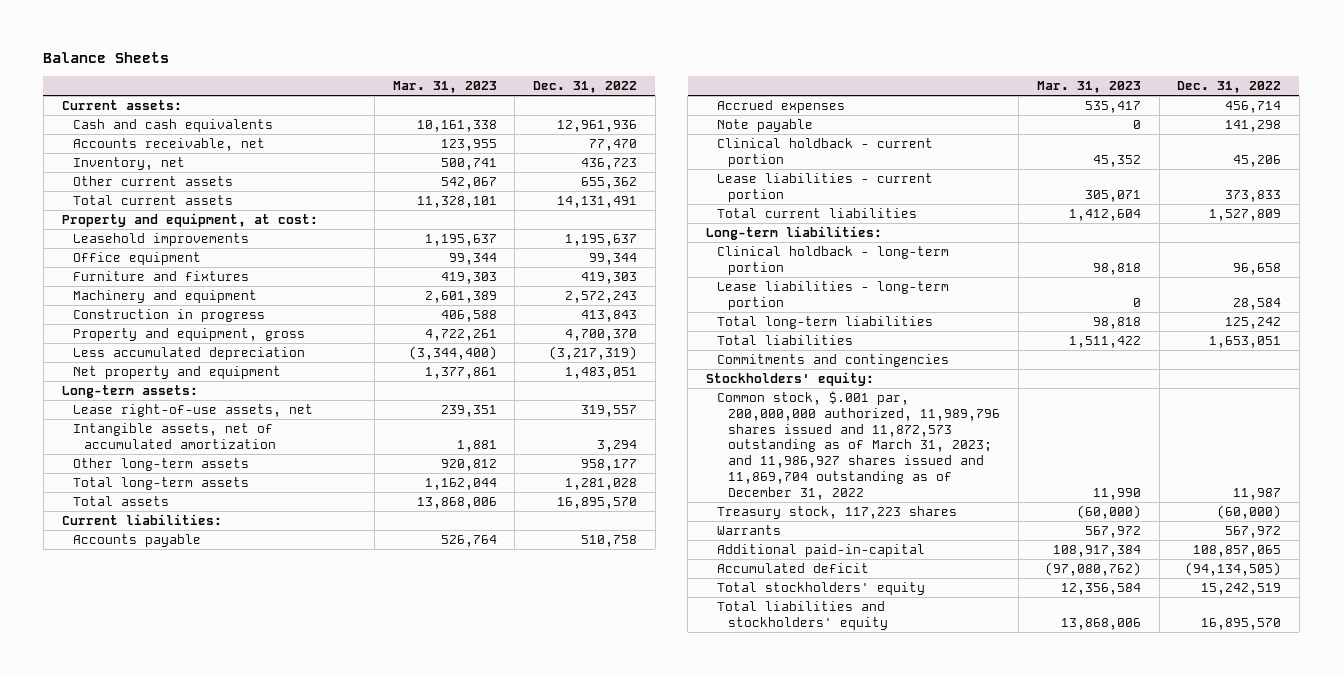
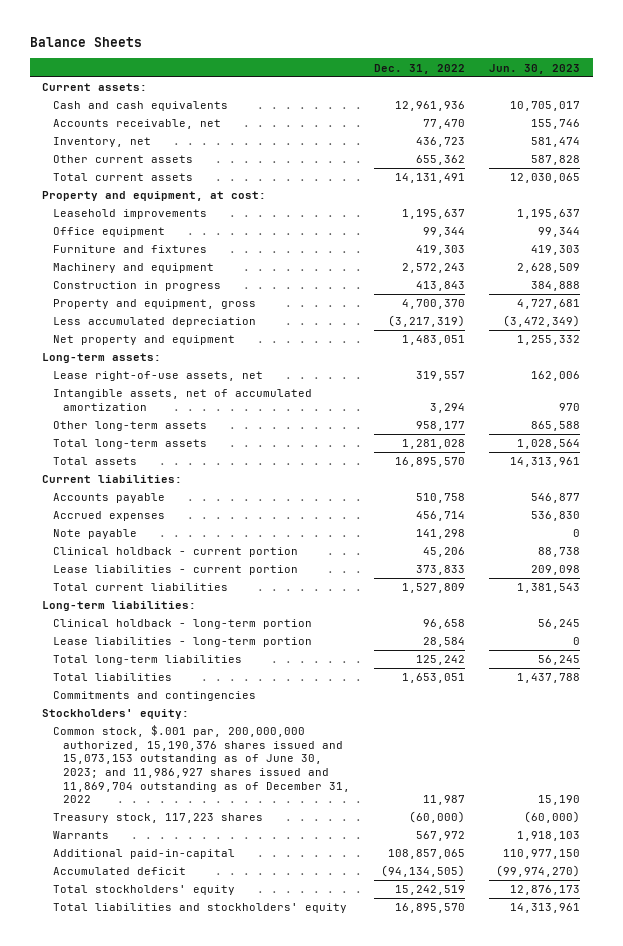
[392,81,497,94] Mar. 31, 2023 -> none
none -> [489,63,581,74] Jun. 30, 2023
[717,391,1001,500] Common stock, $.001 par, 200,000,000 authorized, 11,989,796 shares issued and 11,872,573 outstanding as of March 31, 2023; and 11,986,927 shares issued and 11,869,704 outstanding as of December 31, 2022 -> [52,725,350,804] Common stock, $.001 par, 200,000,000 authorized, 15,190,376 shares issued and 15,073,153 outstanding as of June 30, 2023; and 11,986,927 shares issued and 11,869,704 outstanding as of December 31, 2022

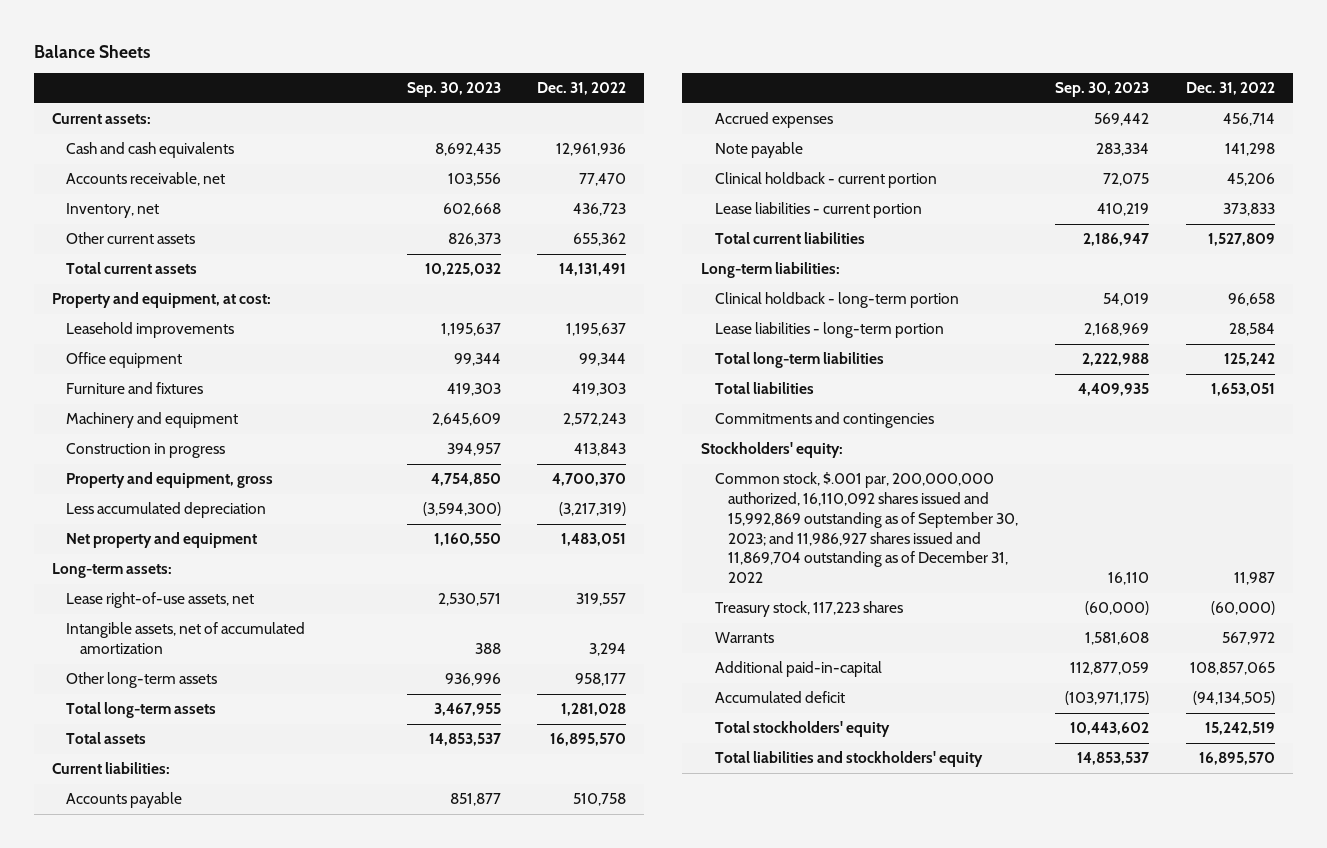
[489,63,581,74] Jun. 30, 2023 -> none
none -> [406,82,501,98] Sep. 30, 2023
[52,725,350,804] Common stock, $.001 par, 200,000,000 authorized, 15,190,376 shares issued and 15,073,153 outstanding as of June 30, 2023; and 11,986,927 shares issued and 11,869,704 outstanding as of December 31, 2022 -> [714,472,1019,584] Common stock, $.001 par, 200,000,000 authorized, 16,110,092 shares issued and 15,992,869 outstanding as of September 30, 2023; and 11,986,927 shares issued and 11,869,704 outstanding as of December 31, 2022

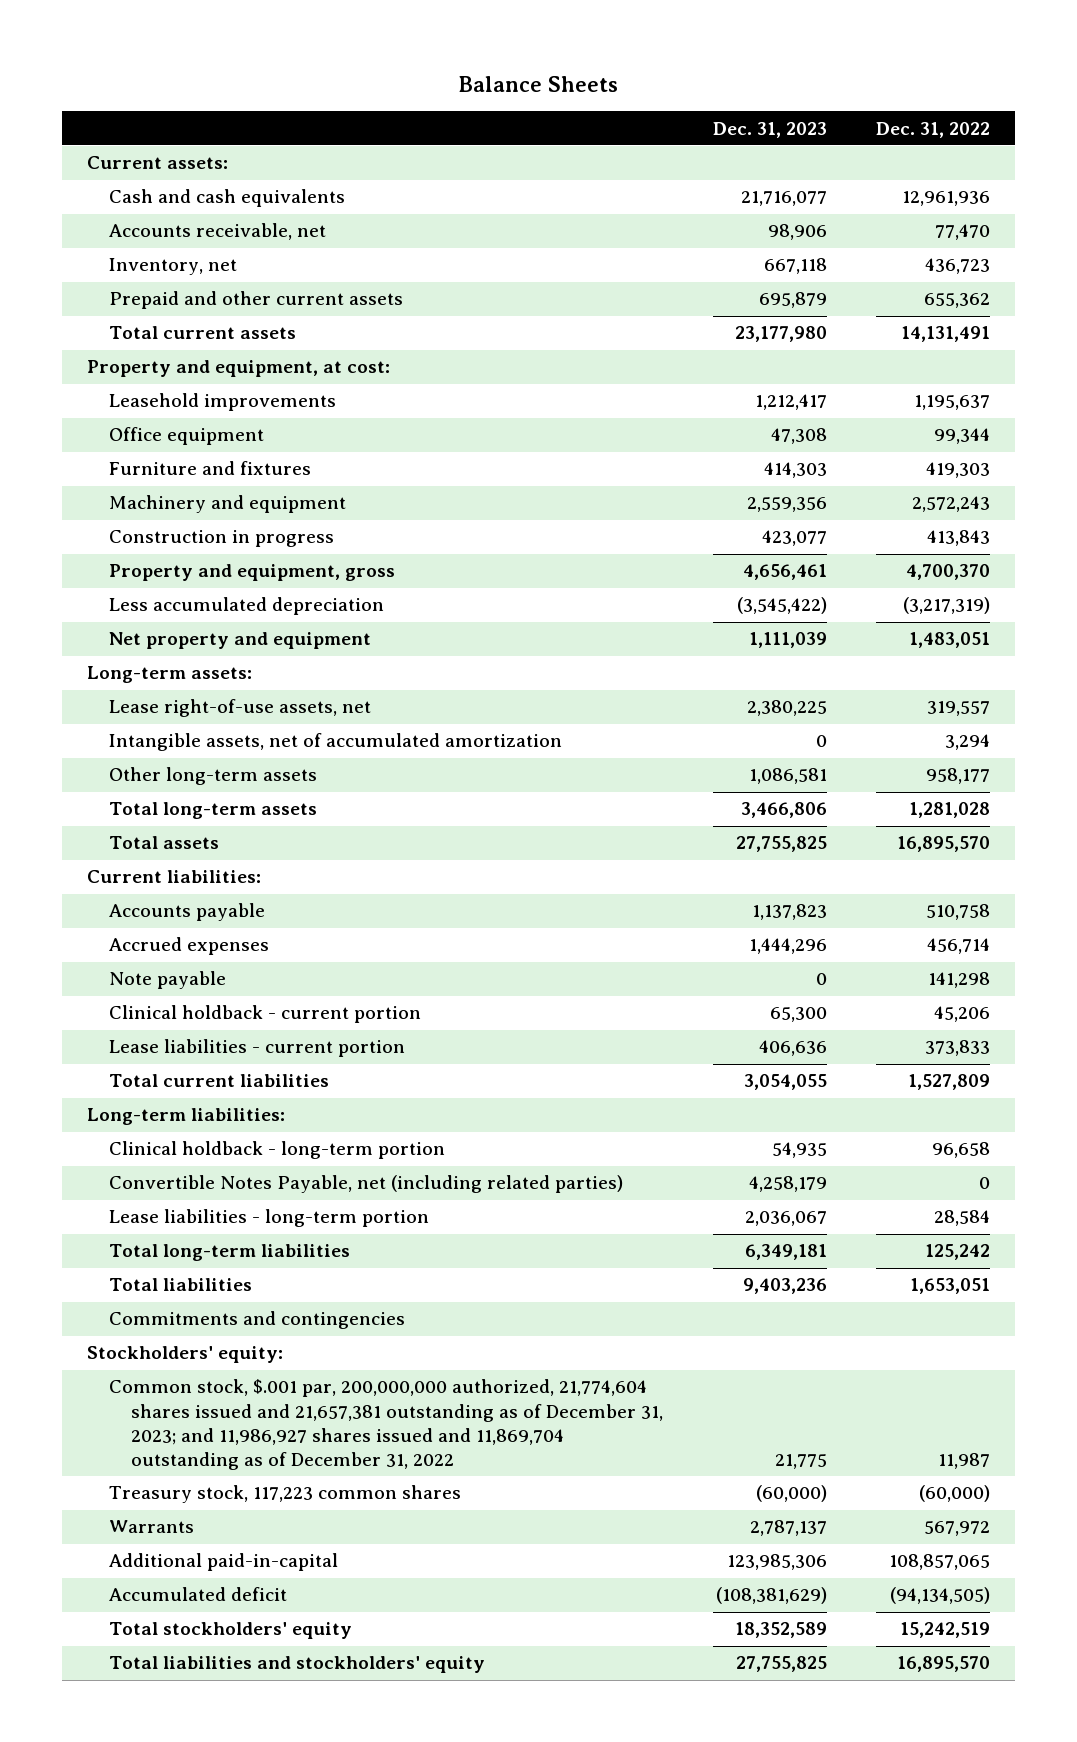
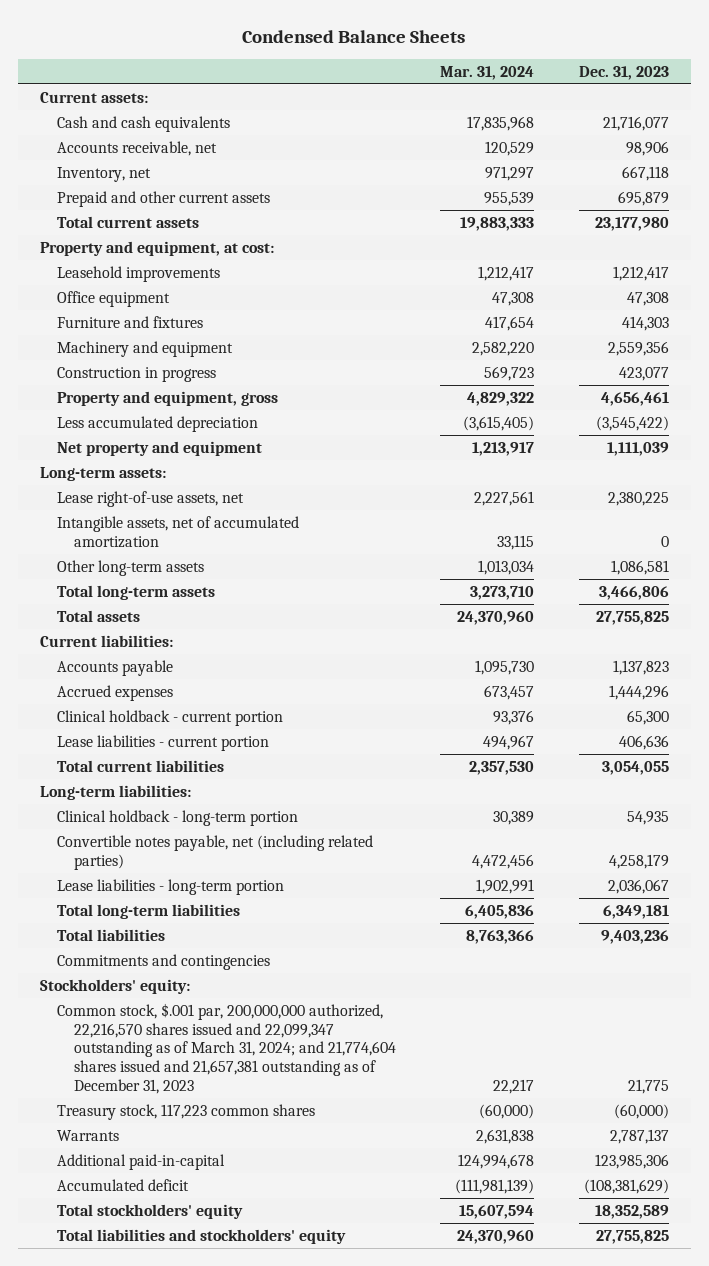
[458,76,619,93] Balance Sheets -> [242,29,466,43] Condensed Balance Sheets
[876,121,991,138] Dec. 31, 2022 -> none
none -> [440,65,535,80] Mar. 31, 2024
[109,971,227,990] Note payable -> none
[109,1175,624,1194] Convertible Notes Payable, net (including related parties) -> [57,835,374,870] Convertible notes payable, net (including related parties)
[109,1379,664,1470] Common stock, $.001 par, 200,000,000 authorized, 21,774,604 shares issued and 21,657,381 outstanding as of December 31, 2023; and 11,986,927 shares issued and 11,869,704 outstanding as of December 31, 2022 -> [57,1003,397,1094] Common stock, $.001 par, 200,000,000 authorized, 22,216,570 shares issued and 22,099,347 outstanding as of March 31, 2024; and 21,774,604 shares issued and 21,657,381 outstanding as of December 31, 2023

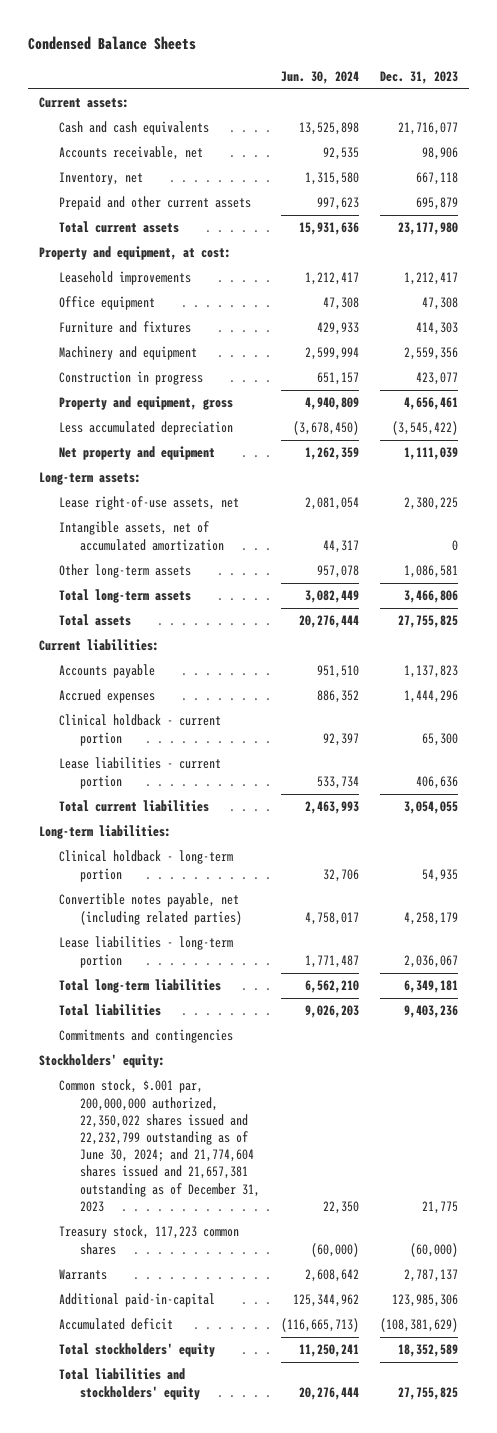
[440,65,535,80] Mar. 31, 2024 -> none
none -> [281,70,360,84] Jun. 30, 2024
[57,1003,397,1094] Common stock, $.001 par, 200,000,000 authorized, 22,216,570 shares issued and 22,099,347 outstanding as of March 31, 2024; and 21,774,604 shares issued and 21,657,381 outstanding as of December 31, 2023 -> [59,1079,260,1212] Common stock, $.001 par, 200,000,000 authorized, 22,350,022 shares issued and 22,232,799 outstanding as of June 30, 2024; and 21,774,604 shares issued and 21,657,381 outstanding as of December 31, 2023

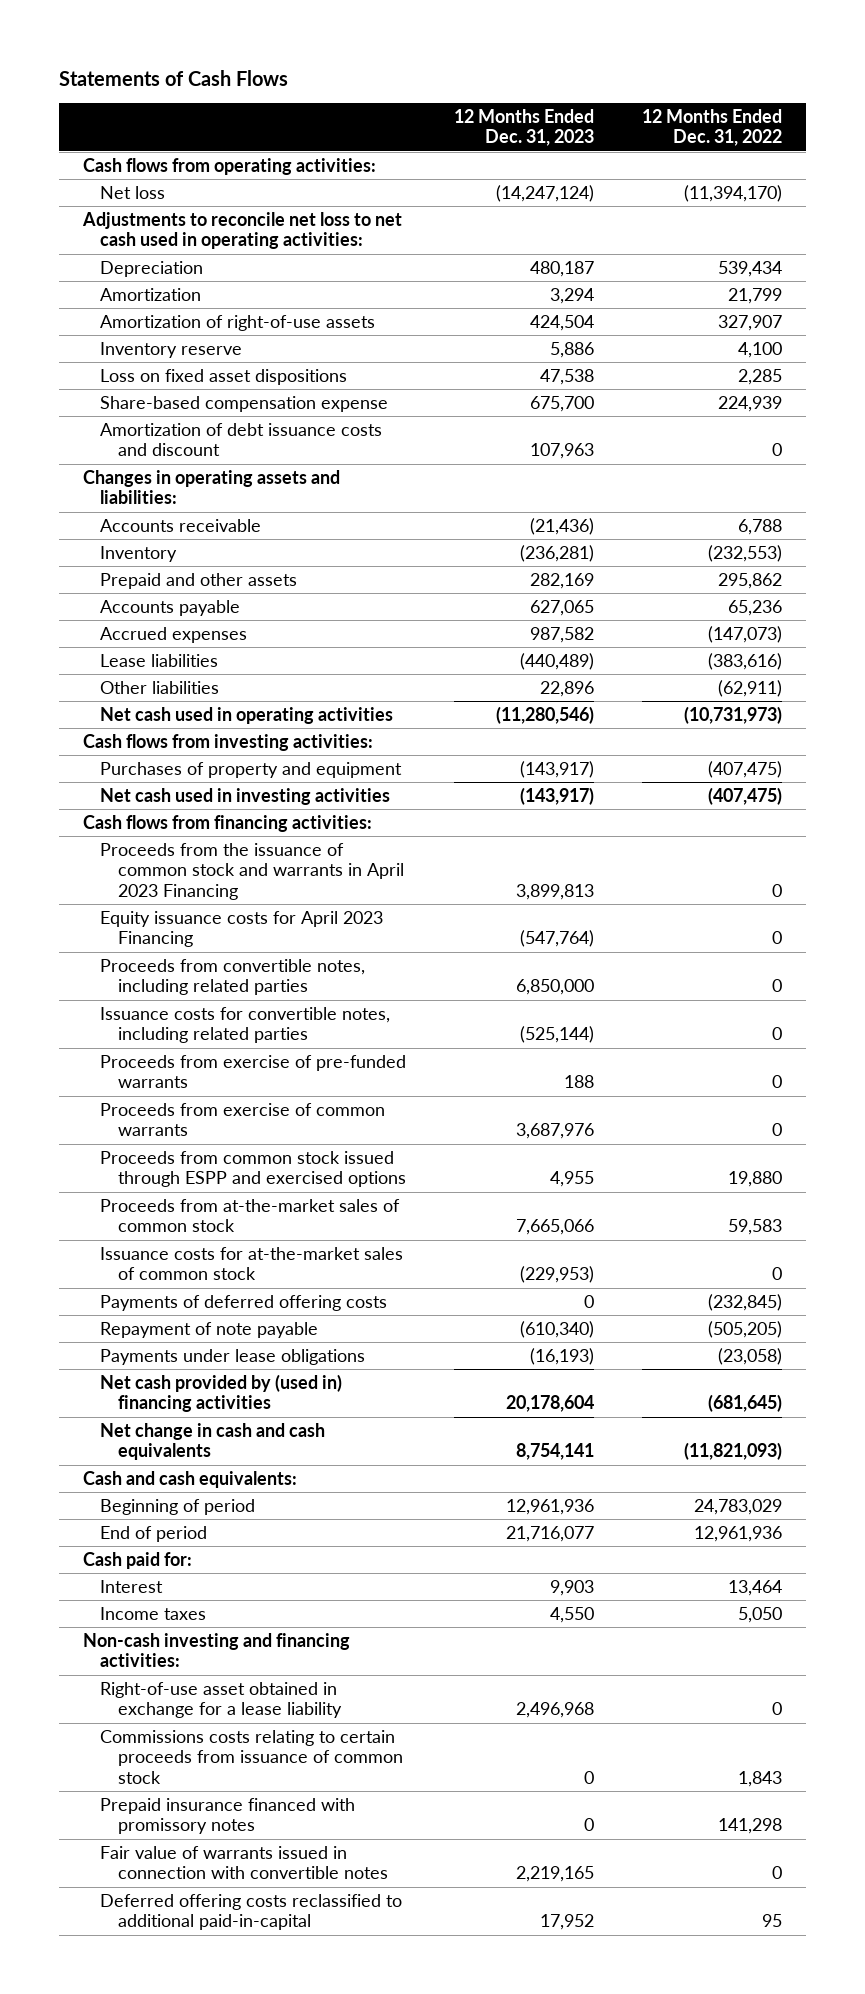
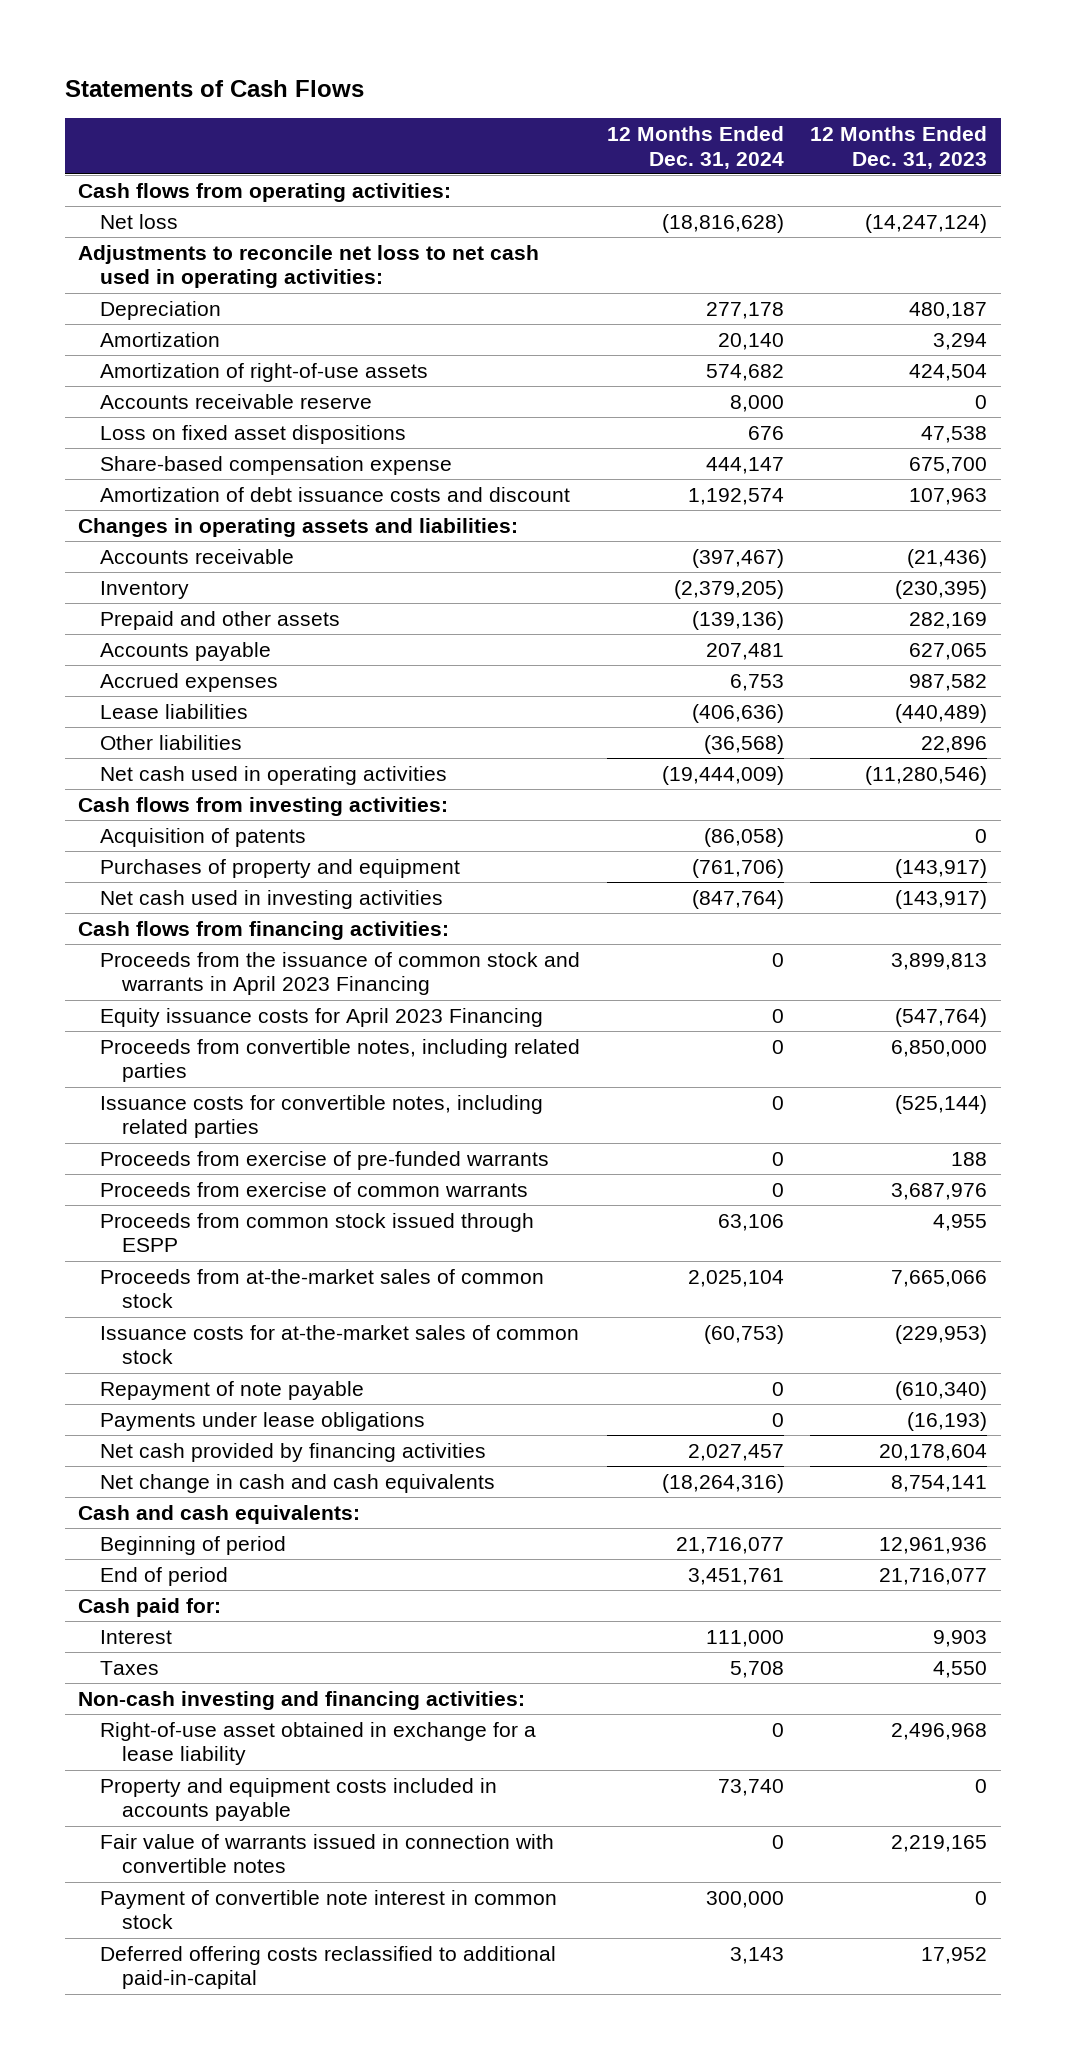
[642,109,783,147] 12 Months Ended Dec. 31, 2022 -> none
none -> [606,125,784,169] 12 Months Ended Dec. 31, 2024
[100,341,243,358] Inventory reserve -> none
none -> [100,393,373,409] Accounts receivable reserve
[520,544,595,562] (236,281) -> [895,579,988,599] (230,395)
none -> [100,827,307,847] Acquisition of patents
[100,1150,407,1188] Proceeds from common stock issued through ESPP and exercised options -> [100,1212,535,1253] Proceeds from common stock issued through ESPP
[100,1294,388,1311] Payments of deferred offering costs -> none
[100,1373,343,1413] Net cash provided by (used in) financing activities -> [100,1442,487,1462] Net cash provided by financing activities
[100,1606,207,1620] Income taxes -> [100,1660,160,1675] Taxes
[100,1729,404,1784] Commissions costs relating to certain proceeds from issuance of common stock -> none
[100,1797,356,1835] Prepaid insurance financed with promissory notes -> none
none -> [100,1777,498,1822] Property and equipment costs included in accounts payable
none -> [100,1889,558,1930] Payment of convertible note interest in common stock

